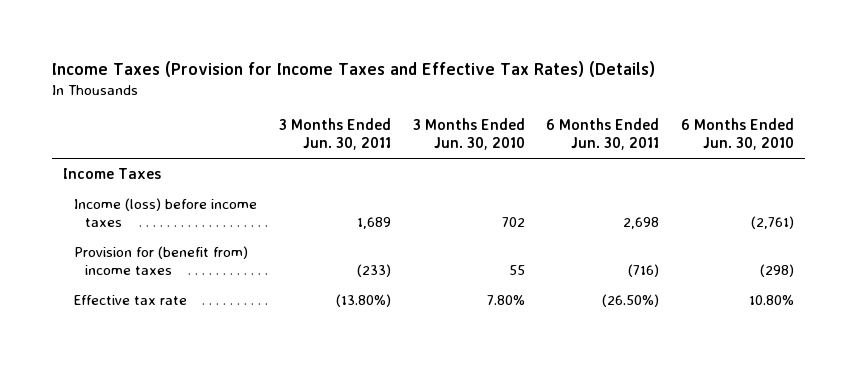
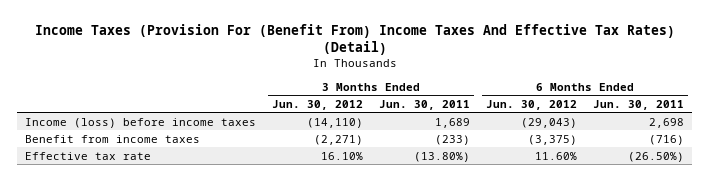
[51,61,655,78] Income Taxes (Provision for Income Taxes and Effective Tax Rates) (Details) -> [34,23,675,55] Income Taxes (Provision For (Benefit From) Income Taxes And Effective Tax Rates) (Detail)
[412,117,525,151] 3 Months Ended Jun. 30, 2010 -> none
[681,117,795,151] 6 Months Ended Jun. 30, 2010 -> none
none -> [272,99,364,110] Jun. 30, 2012
none -> [485,99,577,110] Jun. 30, 2012
[62,167,161,179] Income Taxes -> none
[74,245,249,276] Provision for (benefit from) income taxes -> [25,134,201,143] Benefit from income taxes

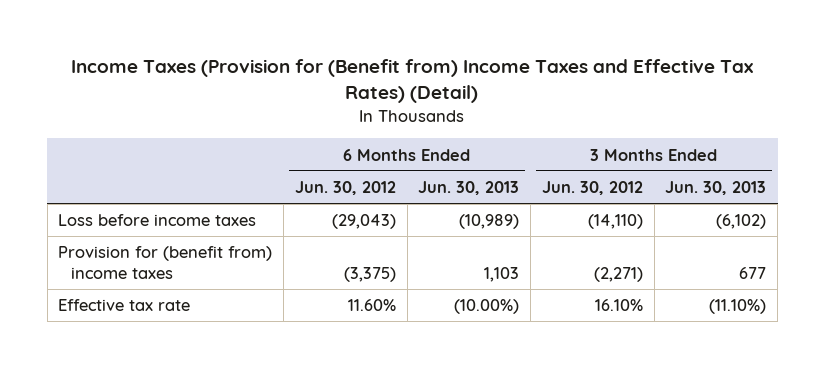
[34,23,675,55] Income Taxes (Provision For (Benefit From) Income Taxes And Effective Tax Rates) (Detail) -> [71,59,754,104] Income Taxes (Provision for (Benefit from) Income Taxes and Effective Tax Rates) (Detail)
[379,99,471,110] Jun. 30, 2011 -> none
[592,99,684,110] Jun. 30, 2011 -> none
none -> [418,180,520,195] Jun. 30, 2013
none -> [665,180,767,195] Jun. 30, 2013
[25,117,257,128] Income (loss) before income taxes -> [58,214,257,227] Loss before income taxes
[25,134,201,143] Benefit from income taxes -> [58,246,273,280] Provision for (benefit from) income taxes

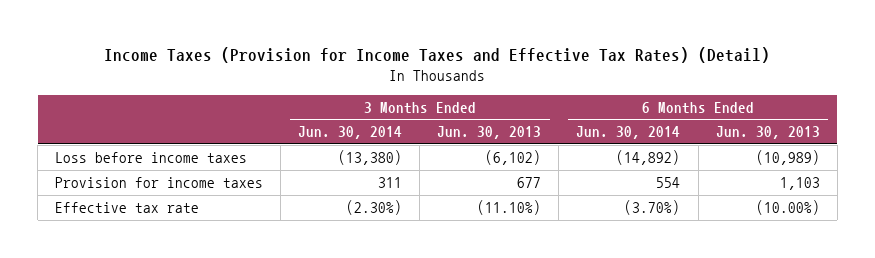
[71,59,754,104] Income Taxes (Provision for (Benefit from) Income Taxes and Effective Tax Rates) (Detail) -> [104,47,771,64] Income Taxes (Provision for Income Taxes and Effective Tax Rates) (Detail)
[294,180,396,195] Jun. 30, 2012 -> none
[541,180,643,195] Jun. 30, 2012 -> none
none -> [298,126,403,140] Jun. 30, 2014
none -> [576,126,681,140] Jun. 30, 2014
[58,246,273,280] Provision for (benefit from) income taxes -> [55,176,264,188] Provision for income taxes

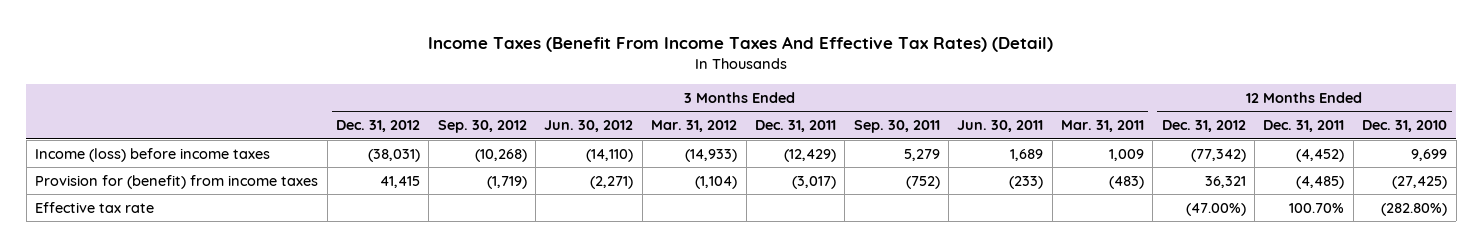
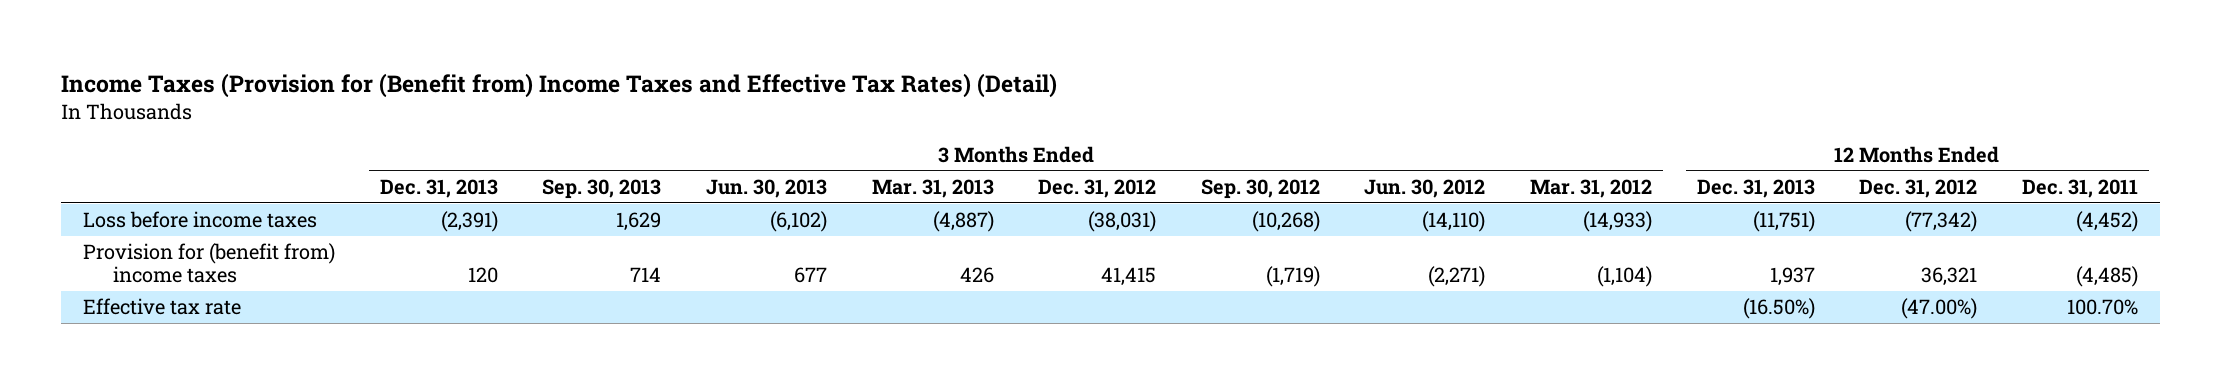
[428,36,1054,53] Income Taxes (Benefit From Income Taxes And Effective Tax Rates) (Detail) -> [60,72,1057,98] Income Taxes (Provision for (Benefit from) Income Taxes and Effective Tax Rates) (Detail)
[754,120,836,133] Dec. 31, 2011 -> none
[853,120,940,134] Sep. 30, 2011 -> none
[957,120,1044,133] Jun. 30, 2011 -> none
[1061,120,1145,133] Mar. 31, 2011 -> none
[1362,120,1448,133] Dec. 31, 2010 -> none
none -> [379,178,498,198] Dec. 31, 2013
none -> [542,178,662,199] Sep. 30, 2013
none -> [705,178,827,198] Jun. 30, 2013
none -> [871,178,994,198] Mar. 31, 2013
none -> [1696,178,1815,198] Dec. 31, 2013
[35,147,271,162] Income (loss) before income taxes -> [83,211,318,229] Loss before income taxes
[35,174,319,189] Provision for (benefit) from income taxes -> [83,243,336,284] Provision for (benefit from) income taxes

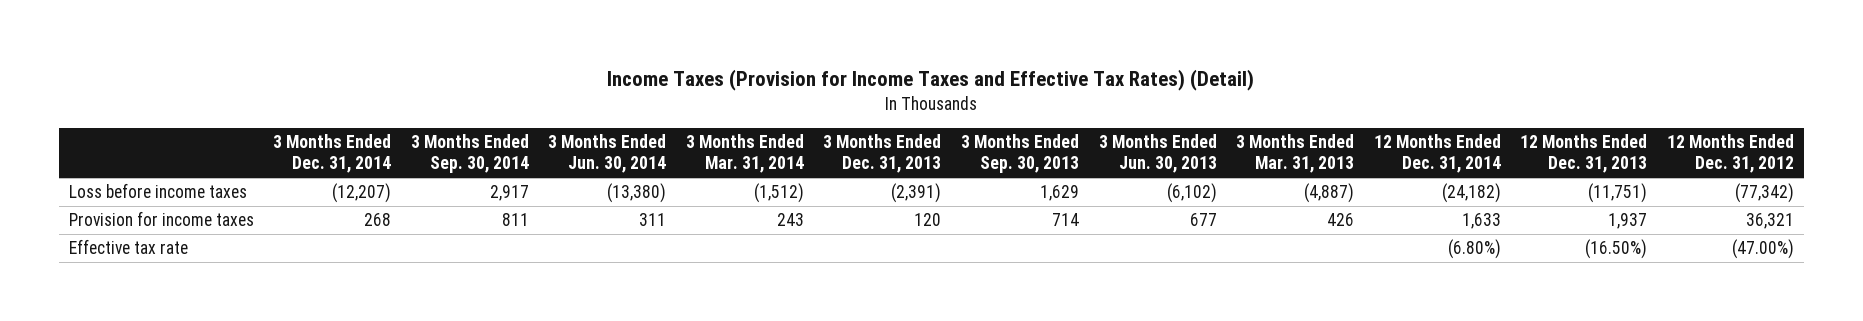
[60,72,1057,98] Income Taxes (Provision for (Benefit from) Income Taxes and Effective Tax Rates) (Detail) -> [607,69,1255,92] Income Taxes (Provision for Income Taxes and Effective Tax Rates) (Detail)
[1038,178,1157,198] Dec. 31, 2012 -> none
[1200,178,1320,199] Sep. 30, 2012 -> none
[1364,178,1486,198] Jun. 30, 2012 -> none
[1530,178,1653,198] Mar. 31, 2012 -> none
[2021,178,2138,198] Dec. 31, 2011 -> none
none -> [273,134,392,174] 3 Months Ended Dec. 31, 2014
none -> [410,134,529,174] 3 Months Ended Sep. 30, 2014
none -> [548,134,667,174] 3 Months Ended Jun. 30, 2014
none -> [685,134,804,174] 3 Months Ended Mar. 31, 2014
none -> [1373,134,1501,174] 12 Months Ended Dec. 31, 2014
[83,243,336,284] Provision for (benefit from) income taxes -> [68,211,254,227] Provision for income taxes

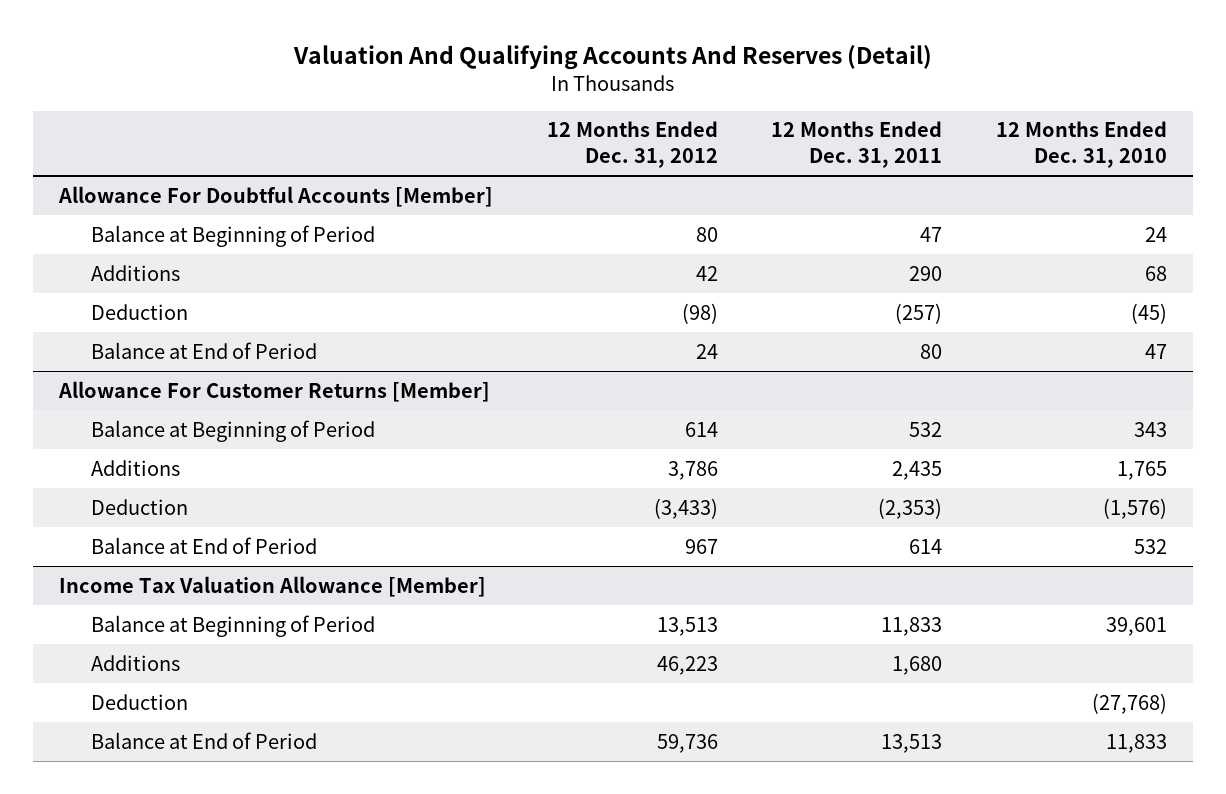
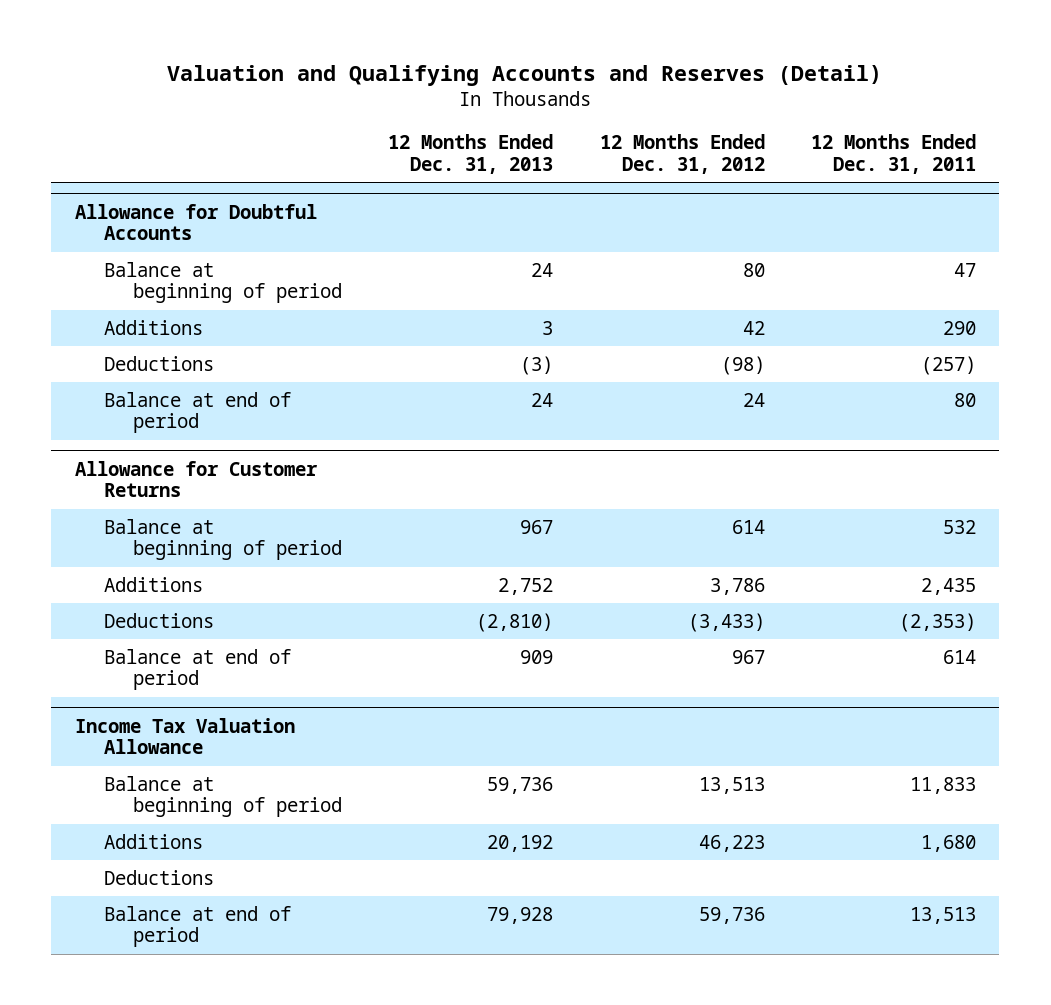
[293,44,933,70] Valuation And Qualifying Accounts And Reserves (Detail) -> [167,64,883,86] Valuation and Qualifying Accounts and Reserves (Detail)
[995,121,1167,168] 12 Months Ended Dec. 31, 2010 -> none
none -> [388,134,554,175] 12 Months Ended Dec. 31, 2013
[58,185,494,207] Allowance For Doubtful Accounts [Member] -> [74,203,317,241] Allowance for Doubtful Accounts
[91,224,376,247] Balance at Beginning of Period -> [103,261,342,304] Balance at beginning of period
[91,303,189,320] Deduction -> [103,355,214,371] Deductions
[91,341,318,359] Balance at End of Period -> [103,391,291,434] Balance at end of period
[58,380,491,402] Allowance For Customer Returns [Member] -> [74,460,318,498] Allowance for Customer Returns
[91,419,376,442] Balance at Beginning of Period -> [103,518,342,561] Balance at beginning of period
[91,498,189,515] Deduction -> [103,612,214,628] Deductions
[91,536,318,554] Balance at End of Period -> [103,648,291,691] Balance at end of period
[59,575,487,597] Income Tax Valuation Allowance [Member] -> [74,717,295,755] Income Tax Valuation Allowance
[91,614,376,637] Balance at Beginning of Period -> [103,775,342,818] Balance at beginning of period
[91,693,189,710] Deduction -> [103,869,214,885] Deductions
[91,731,318,749] Balance at End of Period -> [103,905,291,948] Balance at end of period

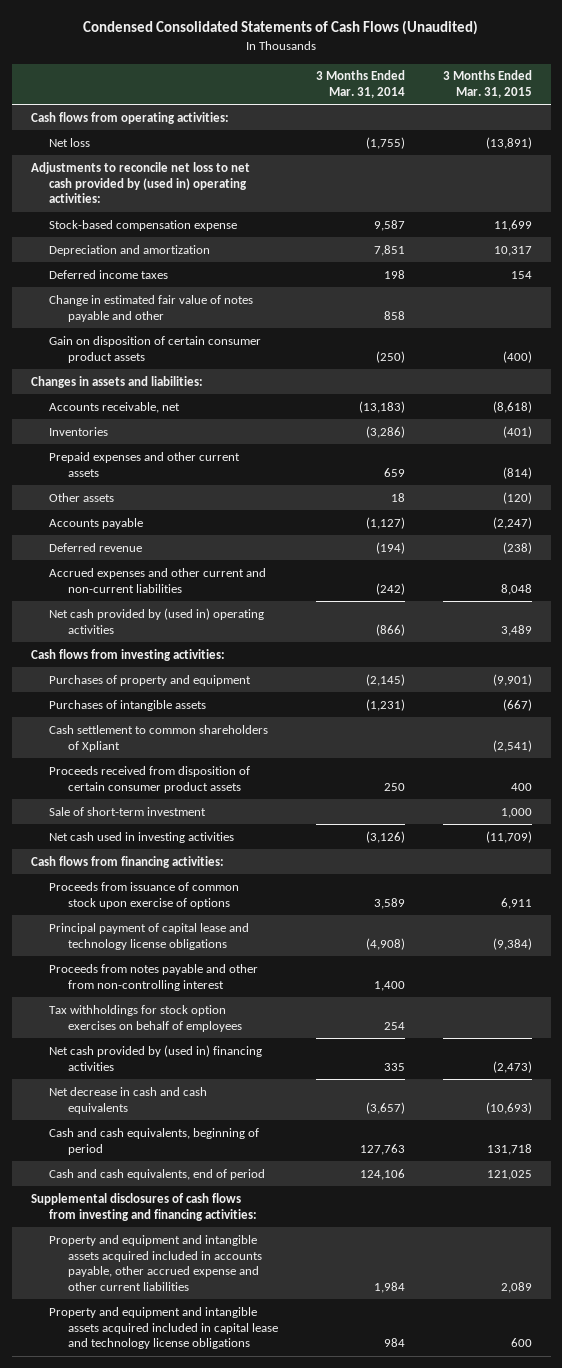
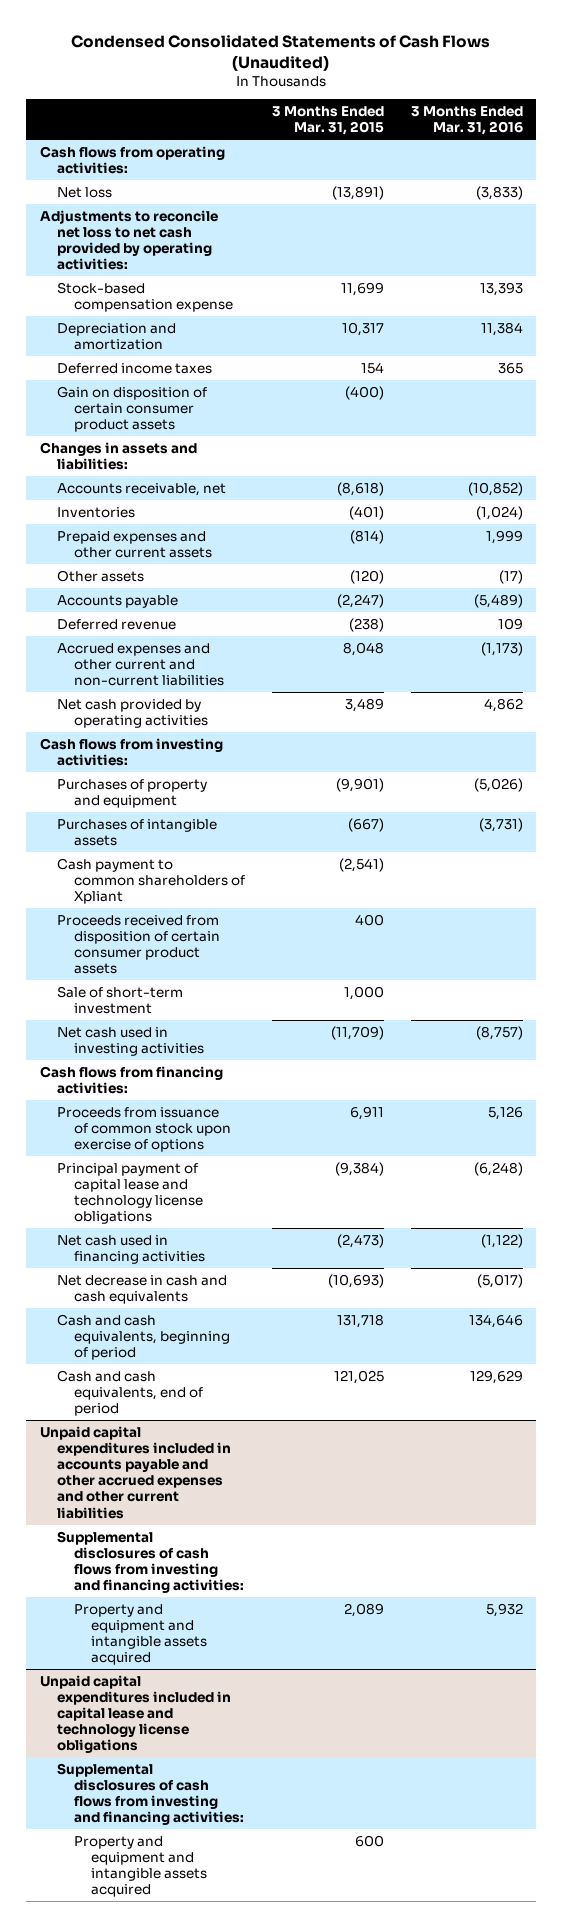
[315,70,405,99] 3 Months Ended Mar. 31, 2014 -> none
none -> [410,105,523,136] 3 Months Ended Mar. 31, 2016
[30,161,250,204] Adjustments to reconcile net loss to net cash provided by (used in) operating activities: -> [39,209,218,271] Adjustments to reconcile net loss to net cash provided by operating activities:
[49,294,254,322] Change in estimated fair value of notes payable and other -> none
[49,607,265,634] Net cash provided by (used in) operating activities -> [56,698,209,728] Net cash provided by operating activities
[49,724,269,752] Cash settlement to common shareholders of Xpliant -> [56,857,246,905] Cash payment to common shareholders of Xpliant
[49,963,259,991] Proceeds from notes payable and other from non-controlling interest -> none
[49,1004,242,1032] Tax withholdings for stock option exercises on behalf of employees -> none
[49,1044,263,1071] Net cash provided by (used in) financing activities -> [56,1234,206,1264] Net cash used in financing activities
none -> [39,1425,231,1519] Unpaid capital expenditures included in accounts payable and other accrued expenses and other current liabilities
[49,1234,262,1291] Property and equipment and intangible assets acquired included in accounts payable, other accrued expense and other current liabilities -> none
[49,1306,278,1350] Property and equipment and intangible assets acquired included in capital lease and technology license obligations -> [74,1603,208,1666] Property and equipment and intangible assets acquired
[510,1338,532,1348] 600 -> [343,1602,384,1617] 2,089
none -> [39,1674,231,1754] Unpaid capital expenditures included in capital lease and technology license obligations
none -> [56,1762,245,1826] Supplemental disclosures of cash flows from investing and financing activities:
none -> [74,1835,208,1898] Property and equipment and intangible assets acquired

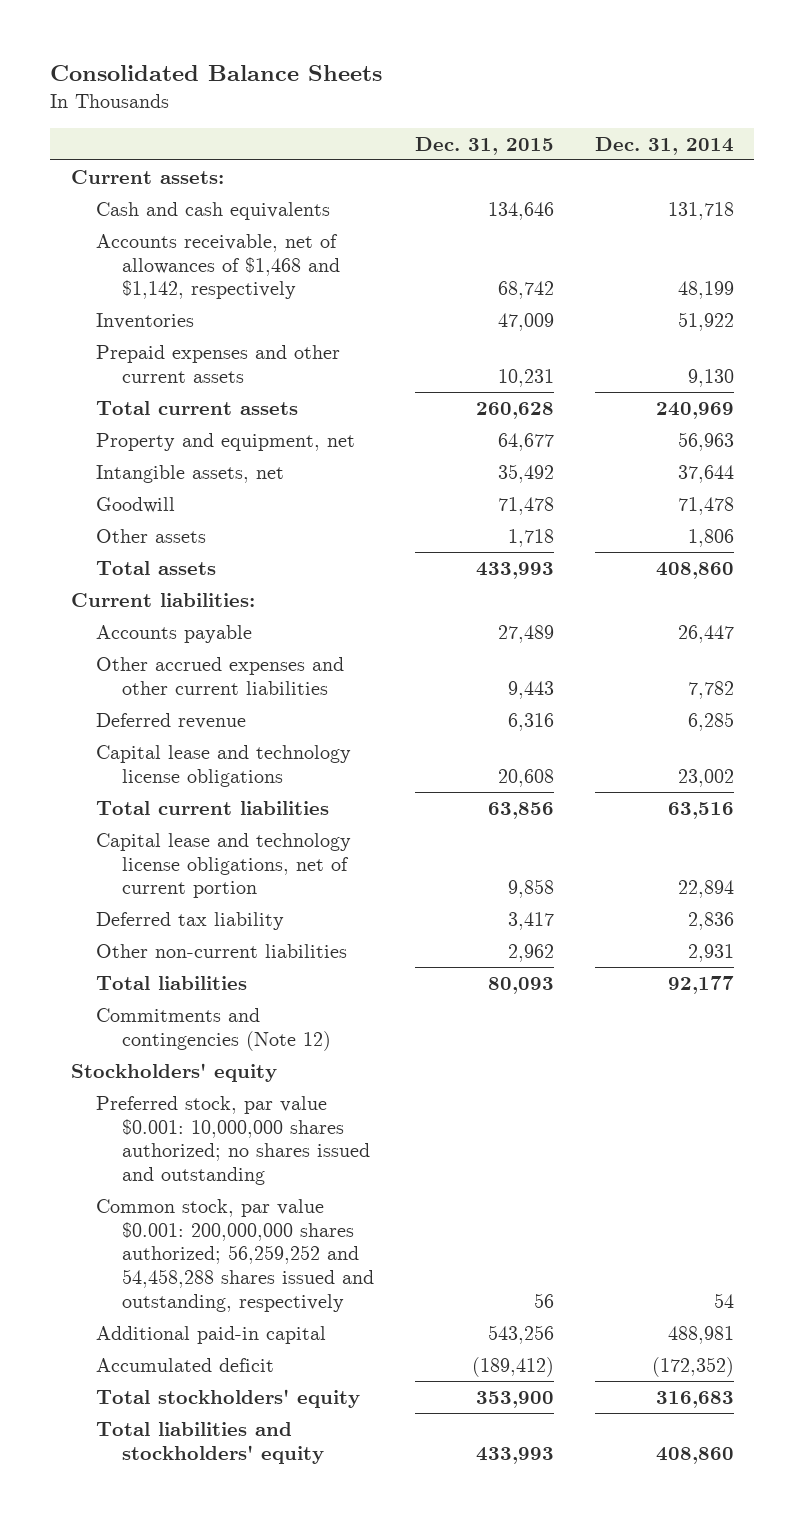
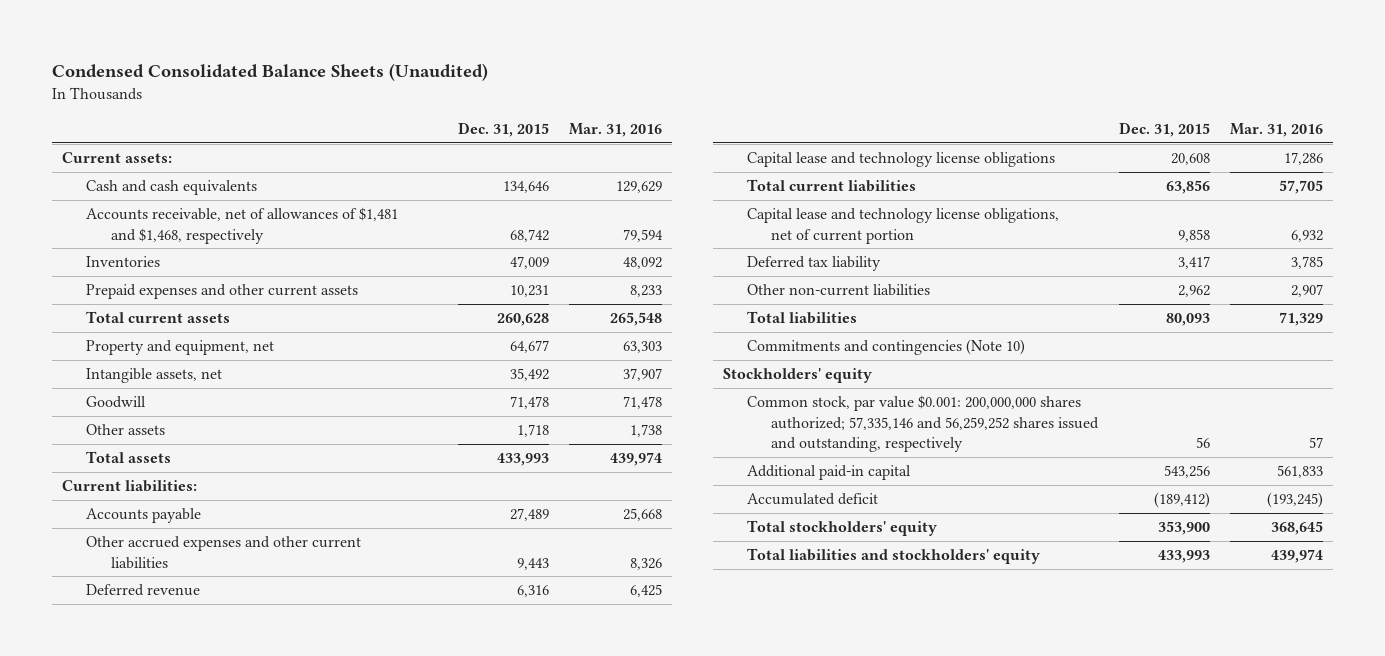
[50,64,383,81] Consolidated Balance Sheets -> [52,63,489,82] Condensed Consolidated Balance Sheets (Unaudited)
[594,136,734,155] Dec. 31, 2014 -> none
none -> [569,123,663,138] Mar. 31, 2016
[96,233,340,300] Accounts receivable, net of allowances of $1,468 and $1,142, respectively -> [86,207,399,244] Accounts receivable, net of allowances of $1,481 and $1,468, respectively
[96,1007,331,1051] Commitments and contingencies (Note 12) -> [747,339,1026,356] Commitments and contingencies (Note 10)
[96,1095,370,1185] Preferred stock, par value $0.001: 10,000,000 shares authorized; no shares issued and outstanding -> none
[96,1198,374,1312] Common stock, par value $0.001: 200,000,000 shares authorized; 56,259,252 and 54,458,288 shares issued and outstanding, respectively -> [747,395,1100,453] Common stock, par value $0.001: 200,000,000 shares authorized; 57,335,146 and 56,259,252 shares issued and outstanding, respectively

